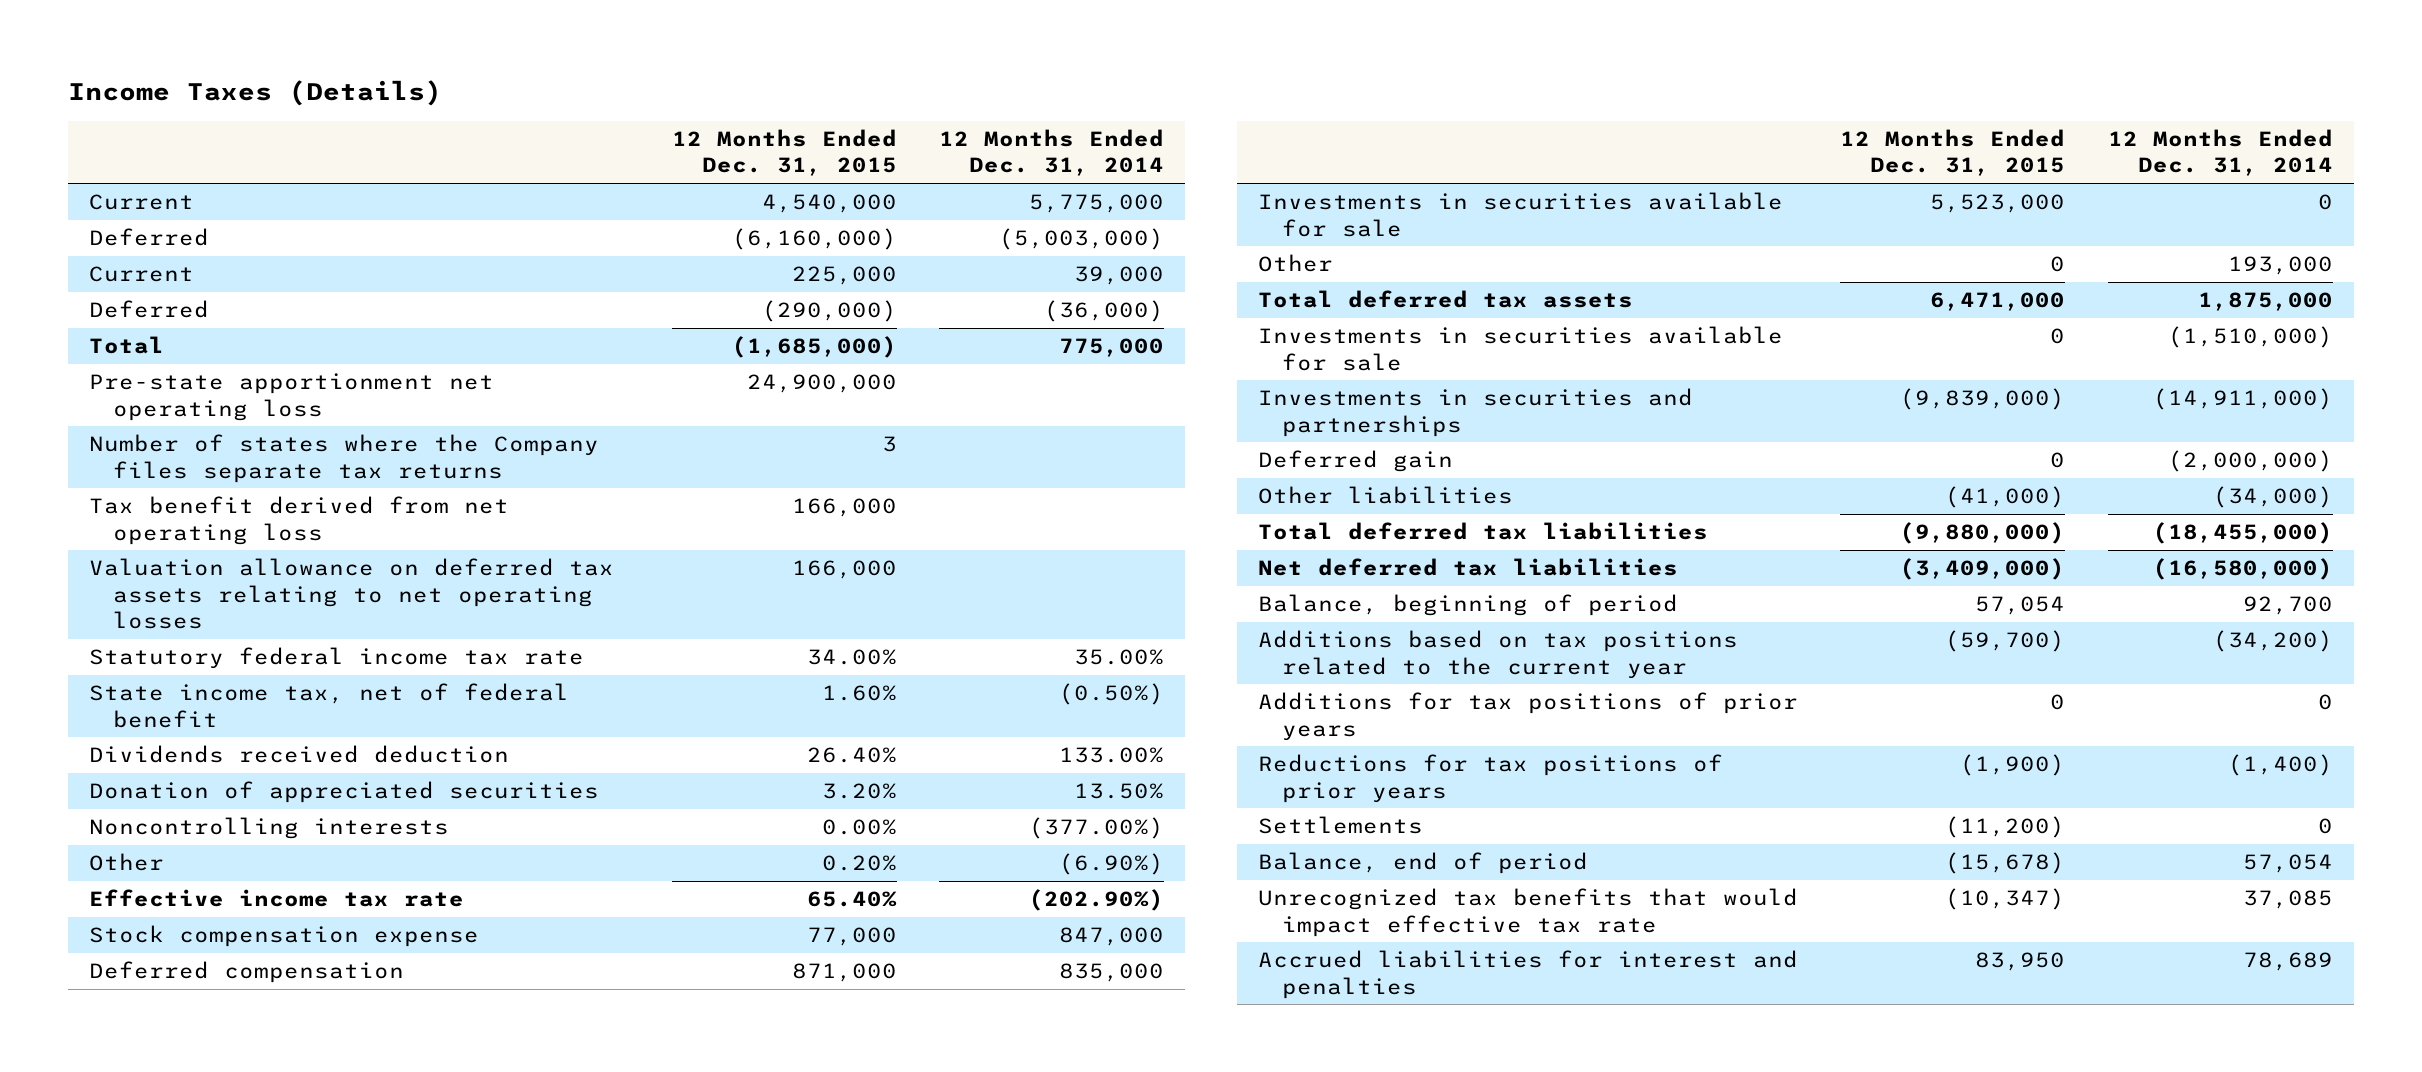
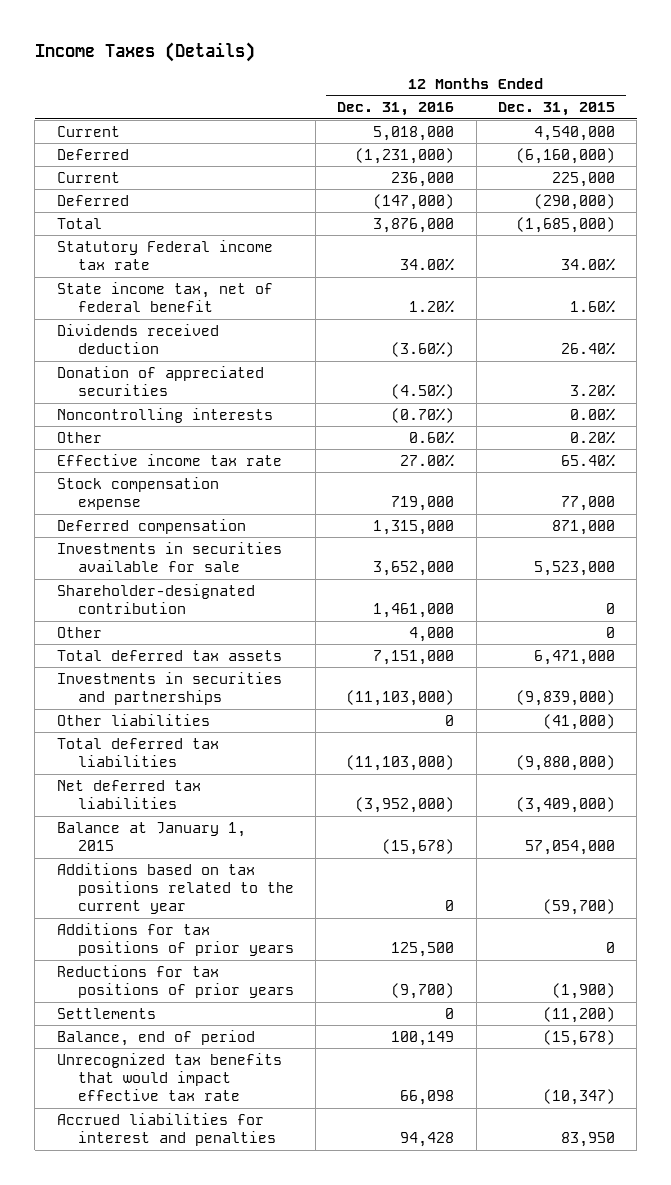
[938,128,1164,177] 12 Months Ended Dec. 31, 2014 -> none
none -> [337,102,455,117] Dec. 31, 2016
[89,373,495,421] Pre-state apportionment net operating loss -> none
[89,434,600,483] Number of states where the Company files separate tax returns -> none
[89,496,510,545] Tax benefit derived from net operating loss -> none
[89,558,615,630] Valuation allowance on deferred tax assets relating to net operating losses -> none
[89,647,585,670] Statutory federal income tax rate -> [56,239,273,270] Statutory Federal income tax rate
none -> [56,583,255,614] Shareholder-designated contribution
[1258,326,1784,371] Investments in securities available for sale -> none
[1258,450,1454,473] Deferred gain -> none
[1258,594,1679,617] Balance, beginning of period -> none
none -> [56,821,246,851] Balance at January 1, 2015

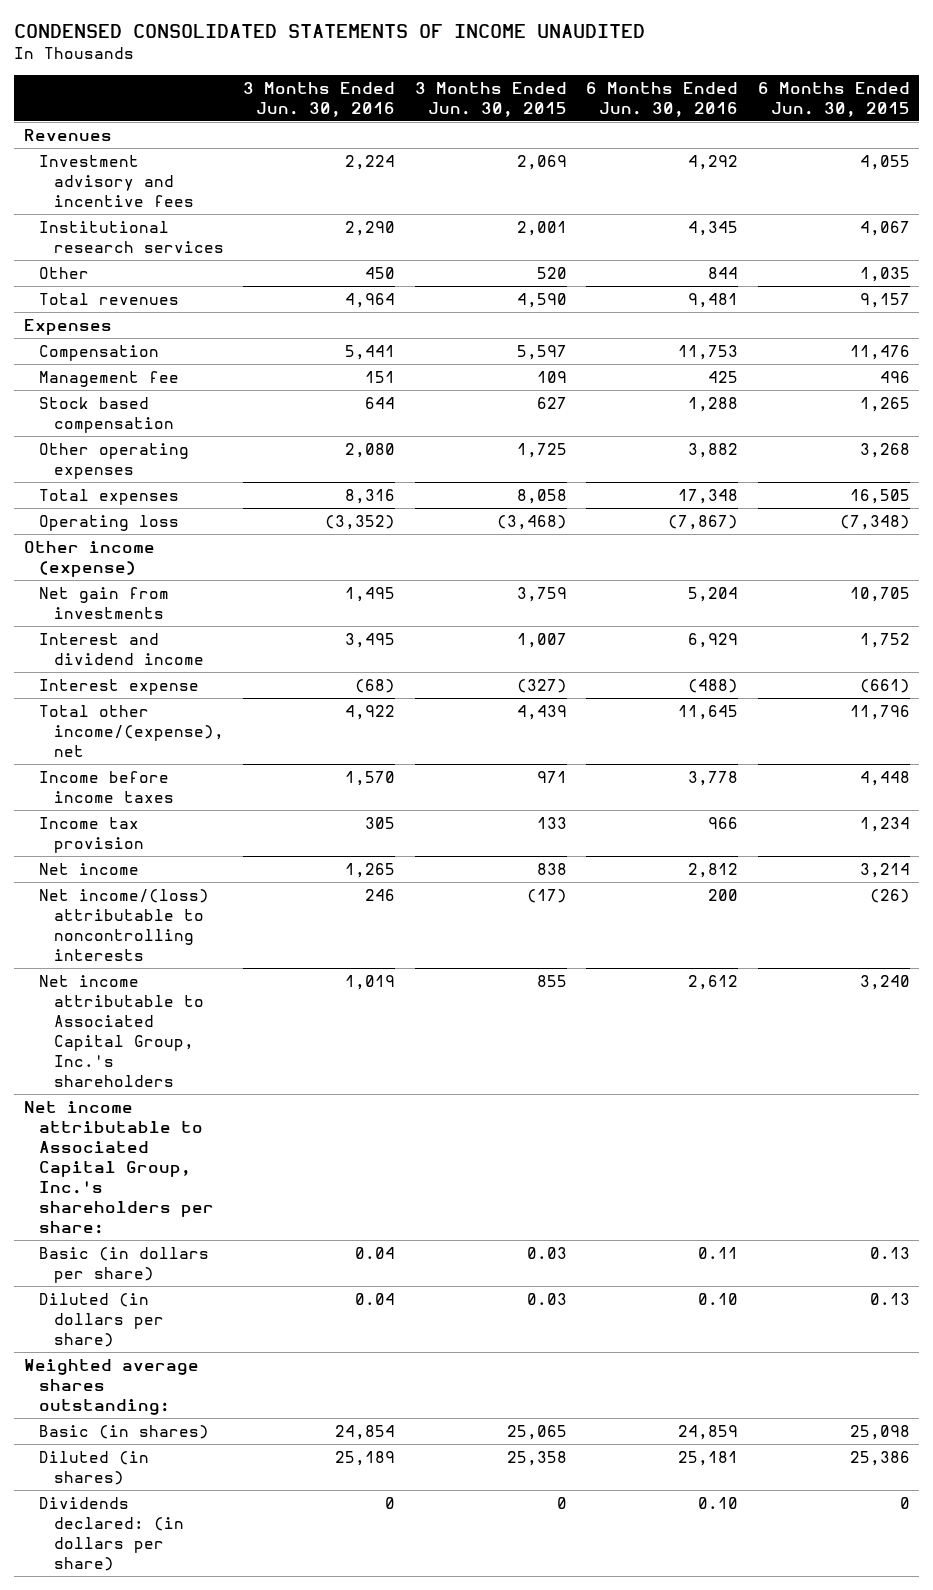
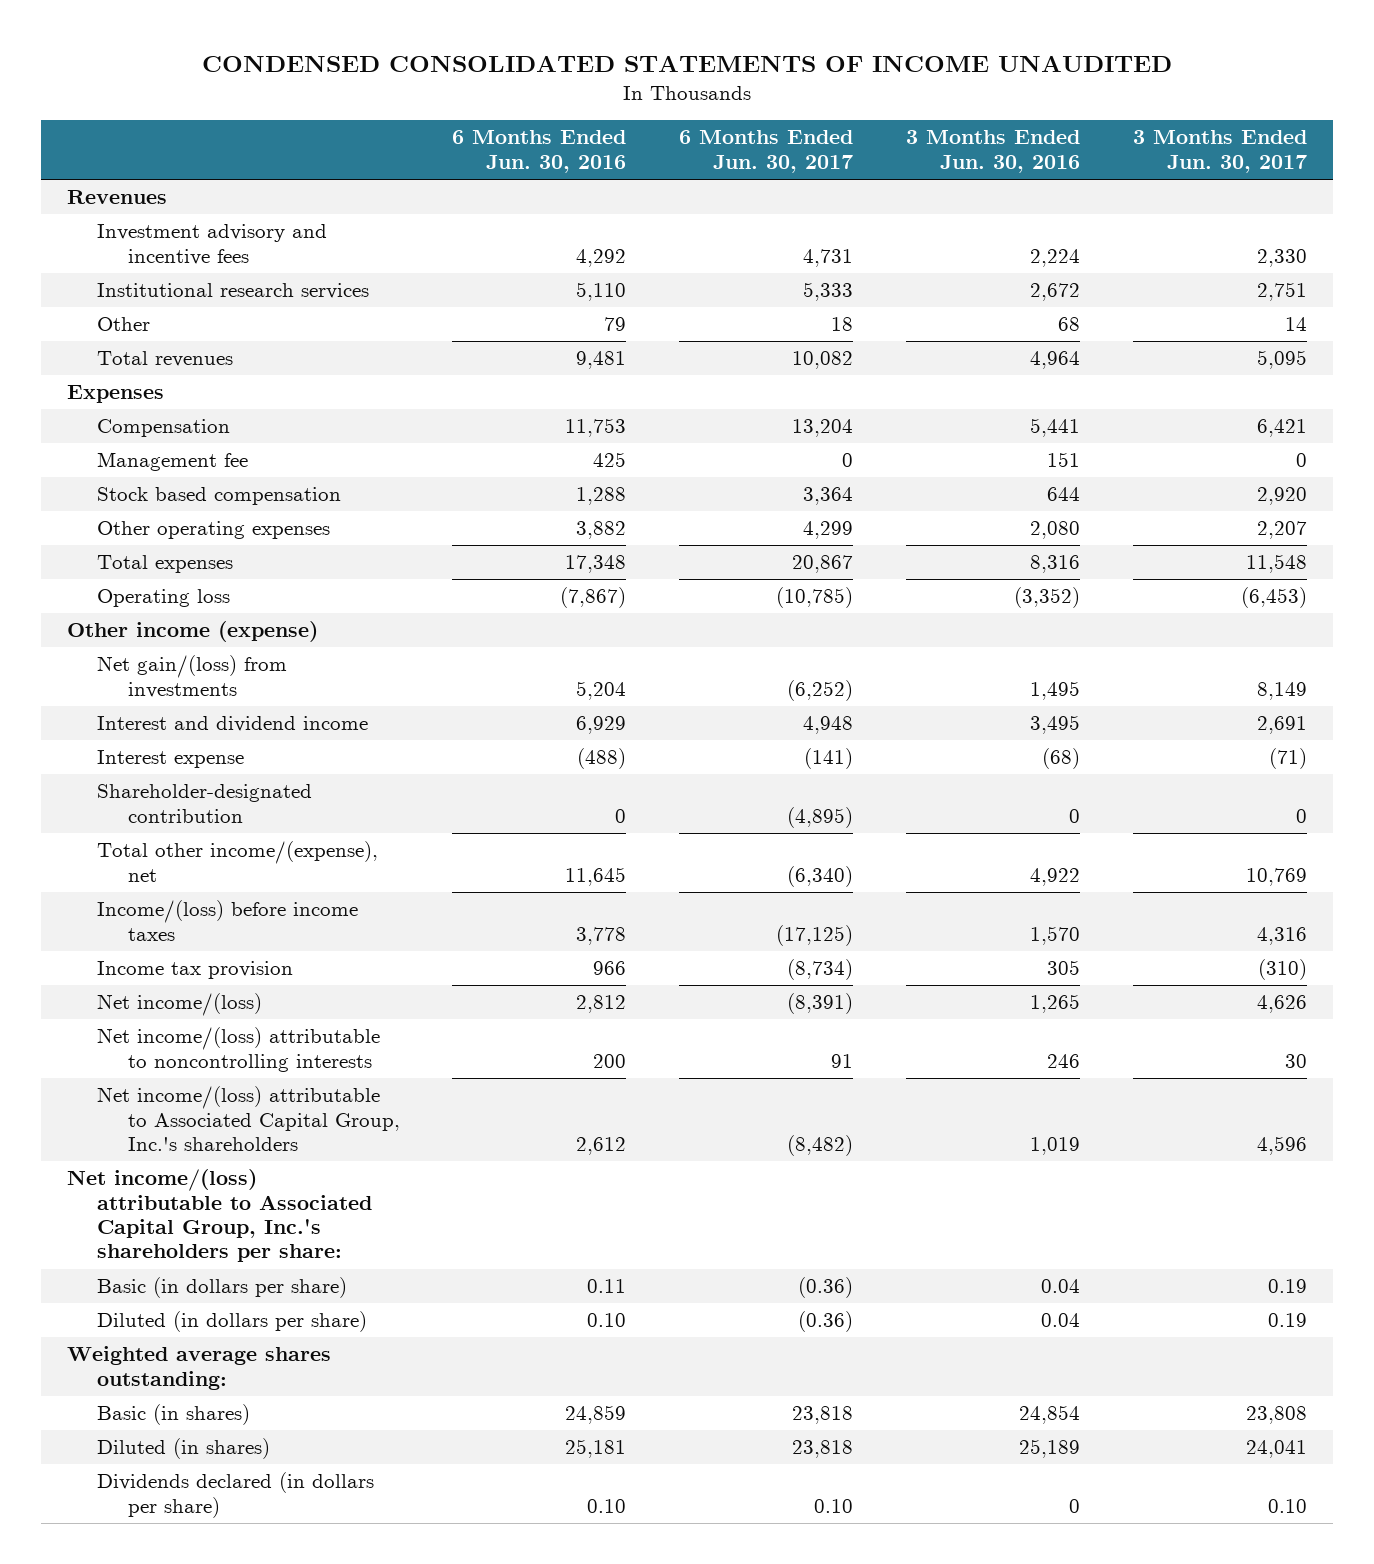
[414,81,567,117] 3 Months Ended Jun. 30, 2015 -> none
[757,81,910,117] 6 Months Ended Jun. 30, 2015 -> none
none -> [679,130,854,173] 6 Months Ended Jun. 30, 2017
none -> [1132,130,1307,173] 3 Months Ended Jun. 30, 2017
[345,220,396,236] 2,290 -> [1030,283,1081,302] 2,672
[688,220,739,236] 4,345 -> [576,282,627,302] 5,110
[365,266,396,279] 450 -> [1058,317,1081,332] 68
[708,266,739,279] 844 -> [604,317,627,332] 79
[38,586,169,619] Net gain from investments -> [97,655,288,698] Net gain/(loss) from investments
none -> [97,784,313,823] Shareholder-designated contribution
[38,770,174,803] Income before income taxes -> [97,900,359,941] Income/(loss) before income taxes
[38,862,139,875] Net income -> [97,993,263,1017] Net income/(loss)
[38,974,204,1088] Net income attributable to Associated Capital Group, Inc.'s shareholders -> [97,1086,400,1152] Net income/(loss) attributable to Associated Capital Group, Inc.'s shareholders
[23,1100,214,1235] Net income attributable to Associated Capital Group, Inc.'s shareholders per share: -> [67,1169,373,1263] Net income/(loss) attributable to Associated Capital Group, Inc.'s shareholders per share:
[38,1496,184,1572] Dividends declared: (in dollars per share) -> [97,1472,375,1518] Dividends declared (in dollars per share)

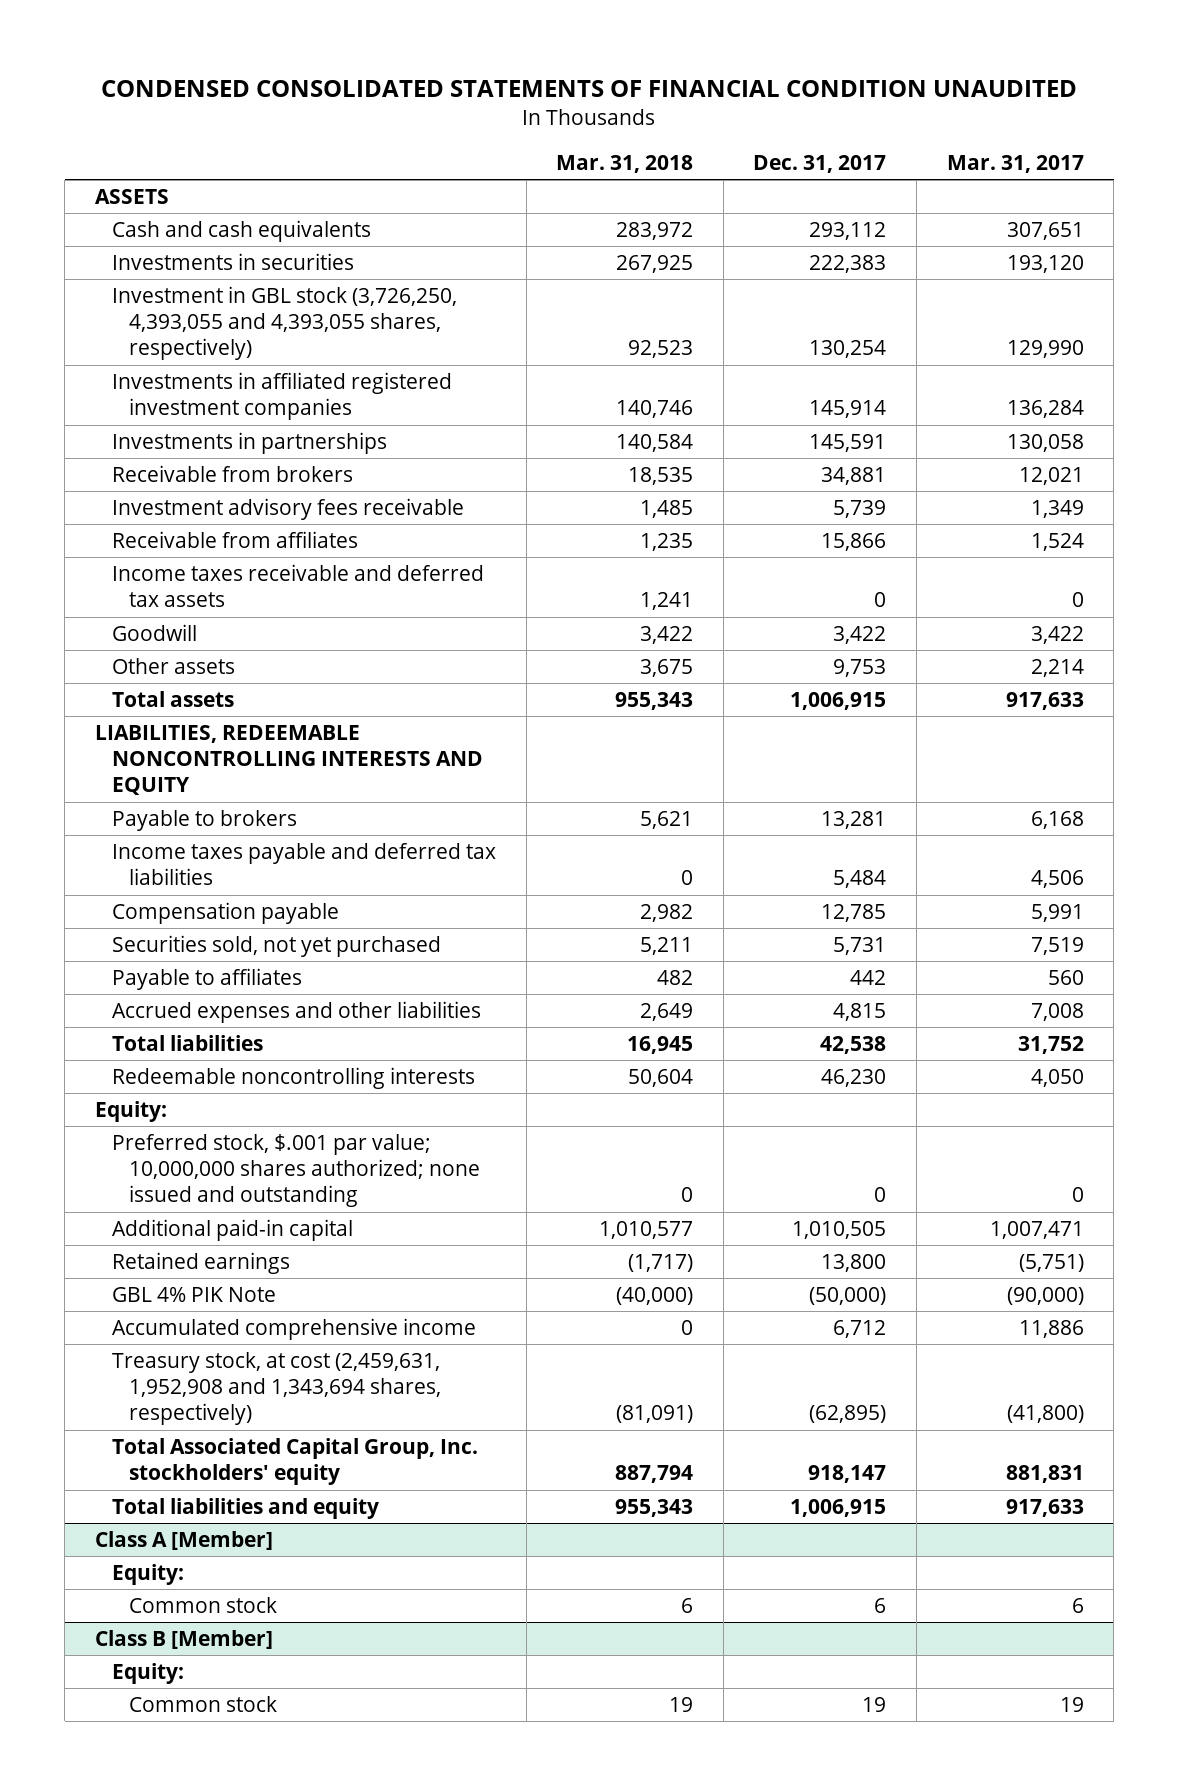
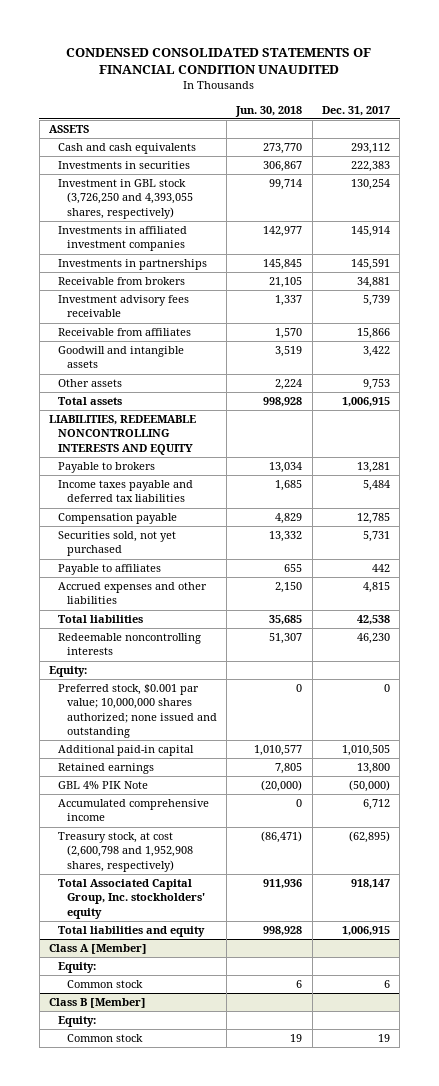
[556,154,694,173] Mar. 31, 2018 -> none
[946,154,1084,173] Mar. 31, 2017 -> none
none -> [235,105,303,117] Jun. 30, 2018
[112,286,458,361] Investment in GBL stock (3,726,250, 4,393,055 and 4,393,055 shares, respectively) -> [57,179,193,219] Investment in GBL stock (3,726,250 and 4,393,055 shares, respectively)
[112,372,453,421] Investments in affiliated registered investment companies -> [57,226,187,252] Investments in affiliated investment companies
[112,564,485,608] Income taxes receivable and deferred tax assets -> none
[112,624,198,642] Goodwill -> [57,346,184,369] Goodwill and intangible assets
[112,1134,481,1208] Preferred stock, $.001 par value; 10,000,000 shares authorized; none issued and outstanding -> [57,684,217,738] Preferred stock, $0.001 par value; 10,000,000 shares authorized; none issued and outstanding
[112,1352,442,1426] Treasury stock, at cost (2,459,631, 1,952,908 and 1,343,694 shares, respectively) -> [57,832,193,872] Treasury stock, at cost (2,600,798 and 1,952,908 shares, respectively)

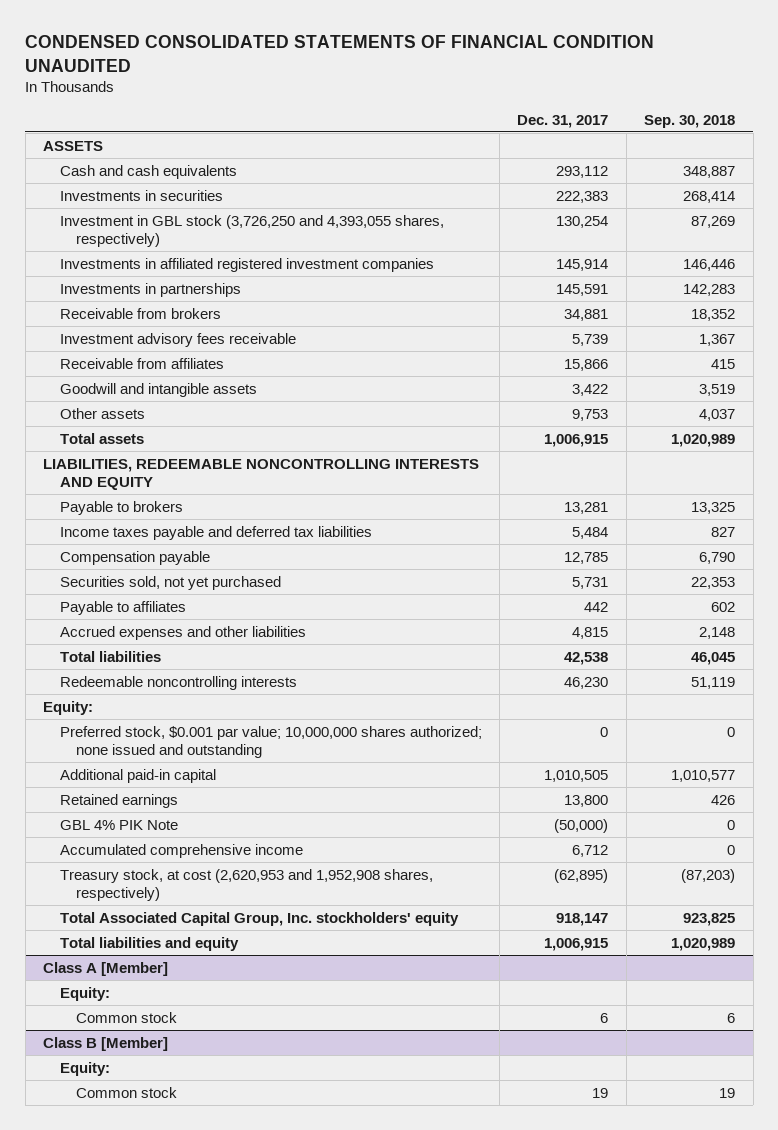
[235,105,303,117] Jun. 30, 2018 -> none
none -> [644,114,736,128] Sep. 30, 2018
[57,226,187,252] Investments in affiliated investment companies -> [59,257,434,272] Investments in affiliated registered investment companies
[57,832,193,872] Treasury stock, at cost (2,600,798 and 1,952,908 shares, respectively) -> [59,868,433,902] Treasury stock, at cost (2,620,953 and 1,952,908 shares, respectively)

